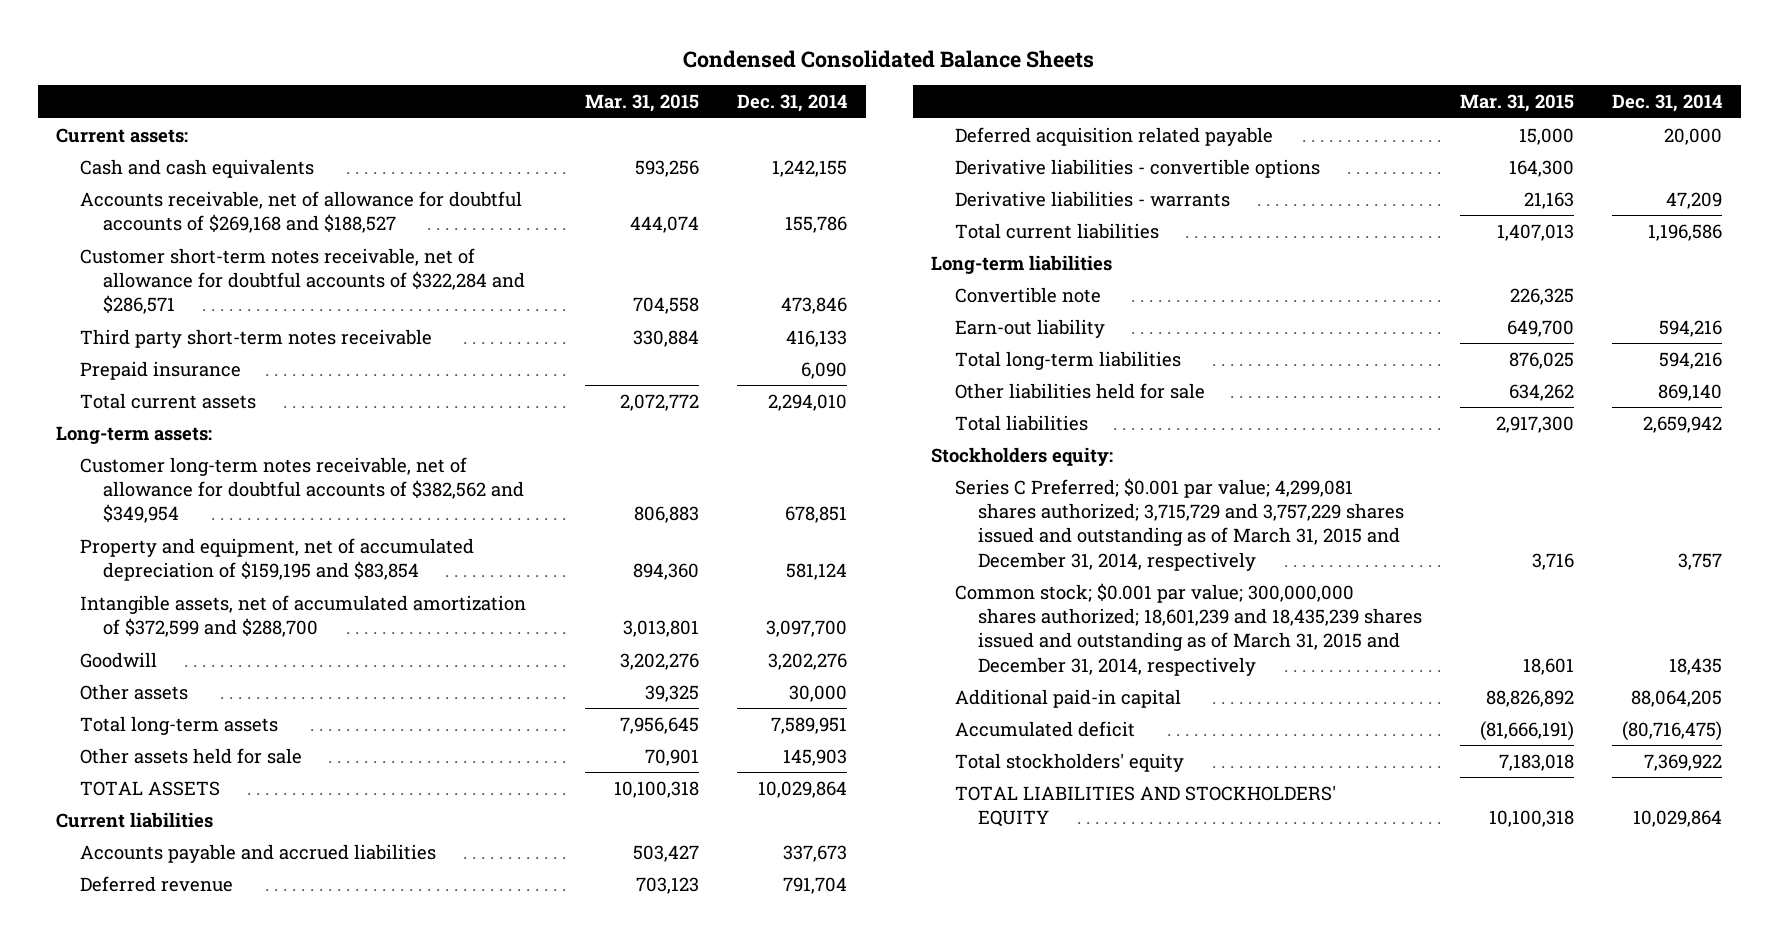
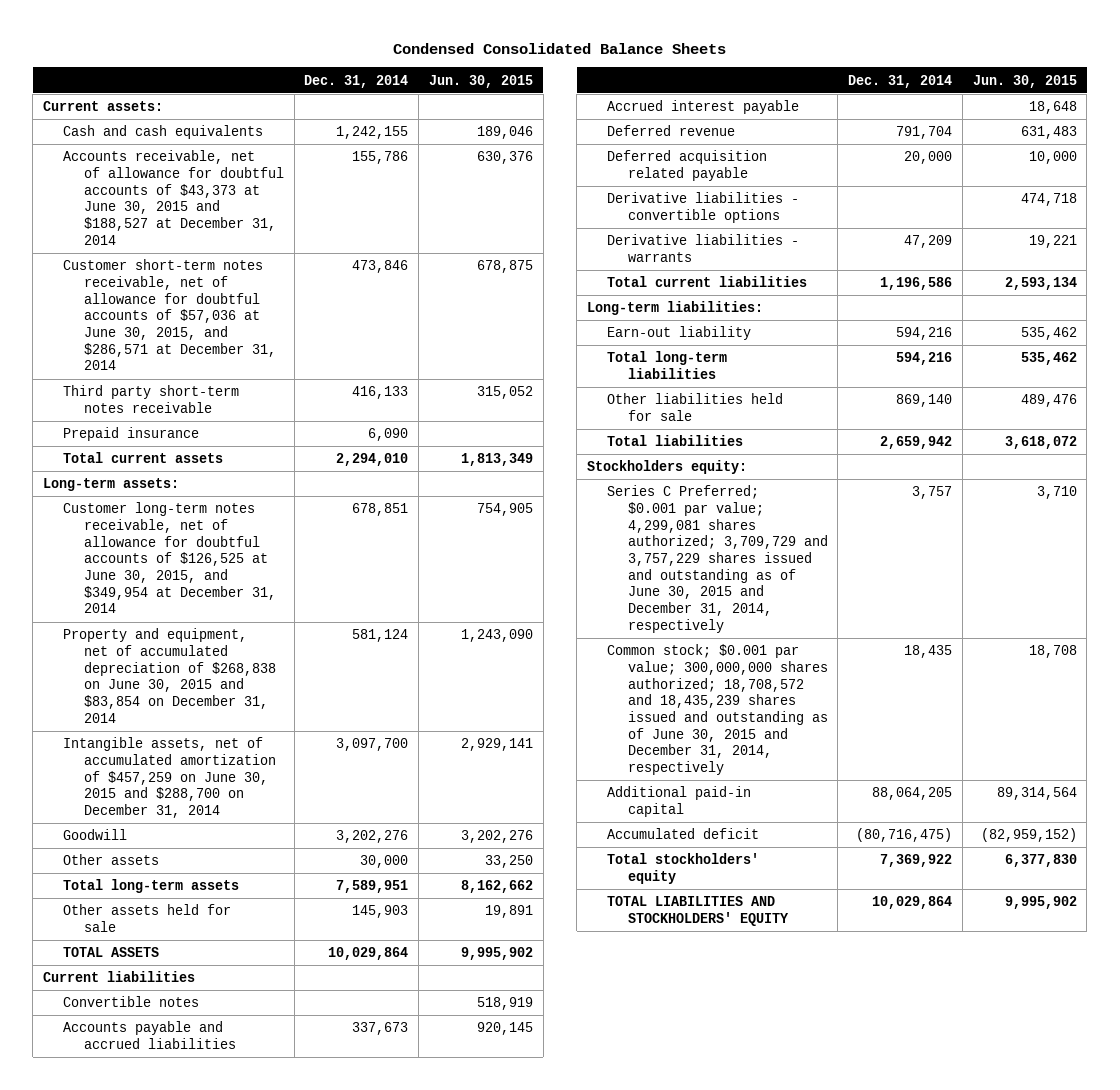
[585,94,700,113] Mar. 31, 2015 -> none
none -> [428,74,533,88] Jun. 30, 2015
[79,190,522,234] Accounts receivable, net of allowance for doubtful accounts of $269,168 and $188,527 -> [63,150,284,245] Accounts receivable, net of allowance for doubtful accounts of $43,373 at June 30, 2015 and $188,527 at December 31, 2014
[79,247,526,315] Customer short-term notes receivable, net of allowance for doubtful accounts of $322,284 and $286,571 -> [63,259,276,371] Customer short-term notes receivable, net of allowance for doubtful accounts of $57,036 at June 30, 2015, and $286,571 at December 31, 2014
[79,456,525,524] Customer long-term notes receivable, net of allowance for doubtful accounts of $382,562 and $349,954 -> [63,502,276,614] Customer long-term notes receivable, net of allowance for doubtful accounts of $126,525 at June 30, 2015, and $349,954 at December 31, 2014
[79,537,474,582] Property and equipment, net of accumulated depreciation of $159,195 and $83,854 -> [63,628,276,723] Property and equipment, net of accumulated depreciation of $268,838 on June 30, 2015 and $83,854 on December 31, 2014
[79,594,526,638] Intangible assets, net of accumulated amortization of $372,599 and $288,700 -> [63,737,276,819] Intangible assets, net of accumulated amortization of $457,259 on June 30, 2015 and $288,700 on December 31, 2014
none -> [63,996,200,1008] Convertible notes
none -> [607,100,800,115] Accrued interest payable
[954,286,1101,303] Convertible note -> none
[931,254,1113,274] Long-term liabilities -> [587,301,764,316] Long-term liabilities:
[954,477,1405,571] Series C Preferred; $0.001 par value; 4,299,081 shares authorized; 3,715,729 and 3,757,229 shares issued and outstanding as of March 31, 2015 and December 31, 2014, respectively -> [607,485,828,633] Series C Preferred; $0.001 par value; 4,299,081 shares authorized; 3,709,729 and 3,757,229 shares issued and outstanding as of June 30, 2015 and December 31, 2014, respectively
[954,582,1423,676] Common stock; $0.001 par value; 300,000,000 shares authorized; 18,601,239 and 18,435,239 shares issued and outstanding as of March 31, 2015 and December 31, 2014, respectively -> [607,644,828,776] Common stock; $0.001 par value; 300,000,000 shares authorized; 18,708,572 and 18,435,239 shares issued and outstanding as of June 30, 2015 and December 31, 2014, respectively

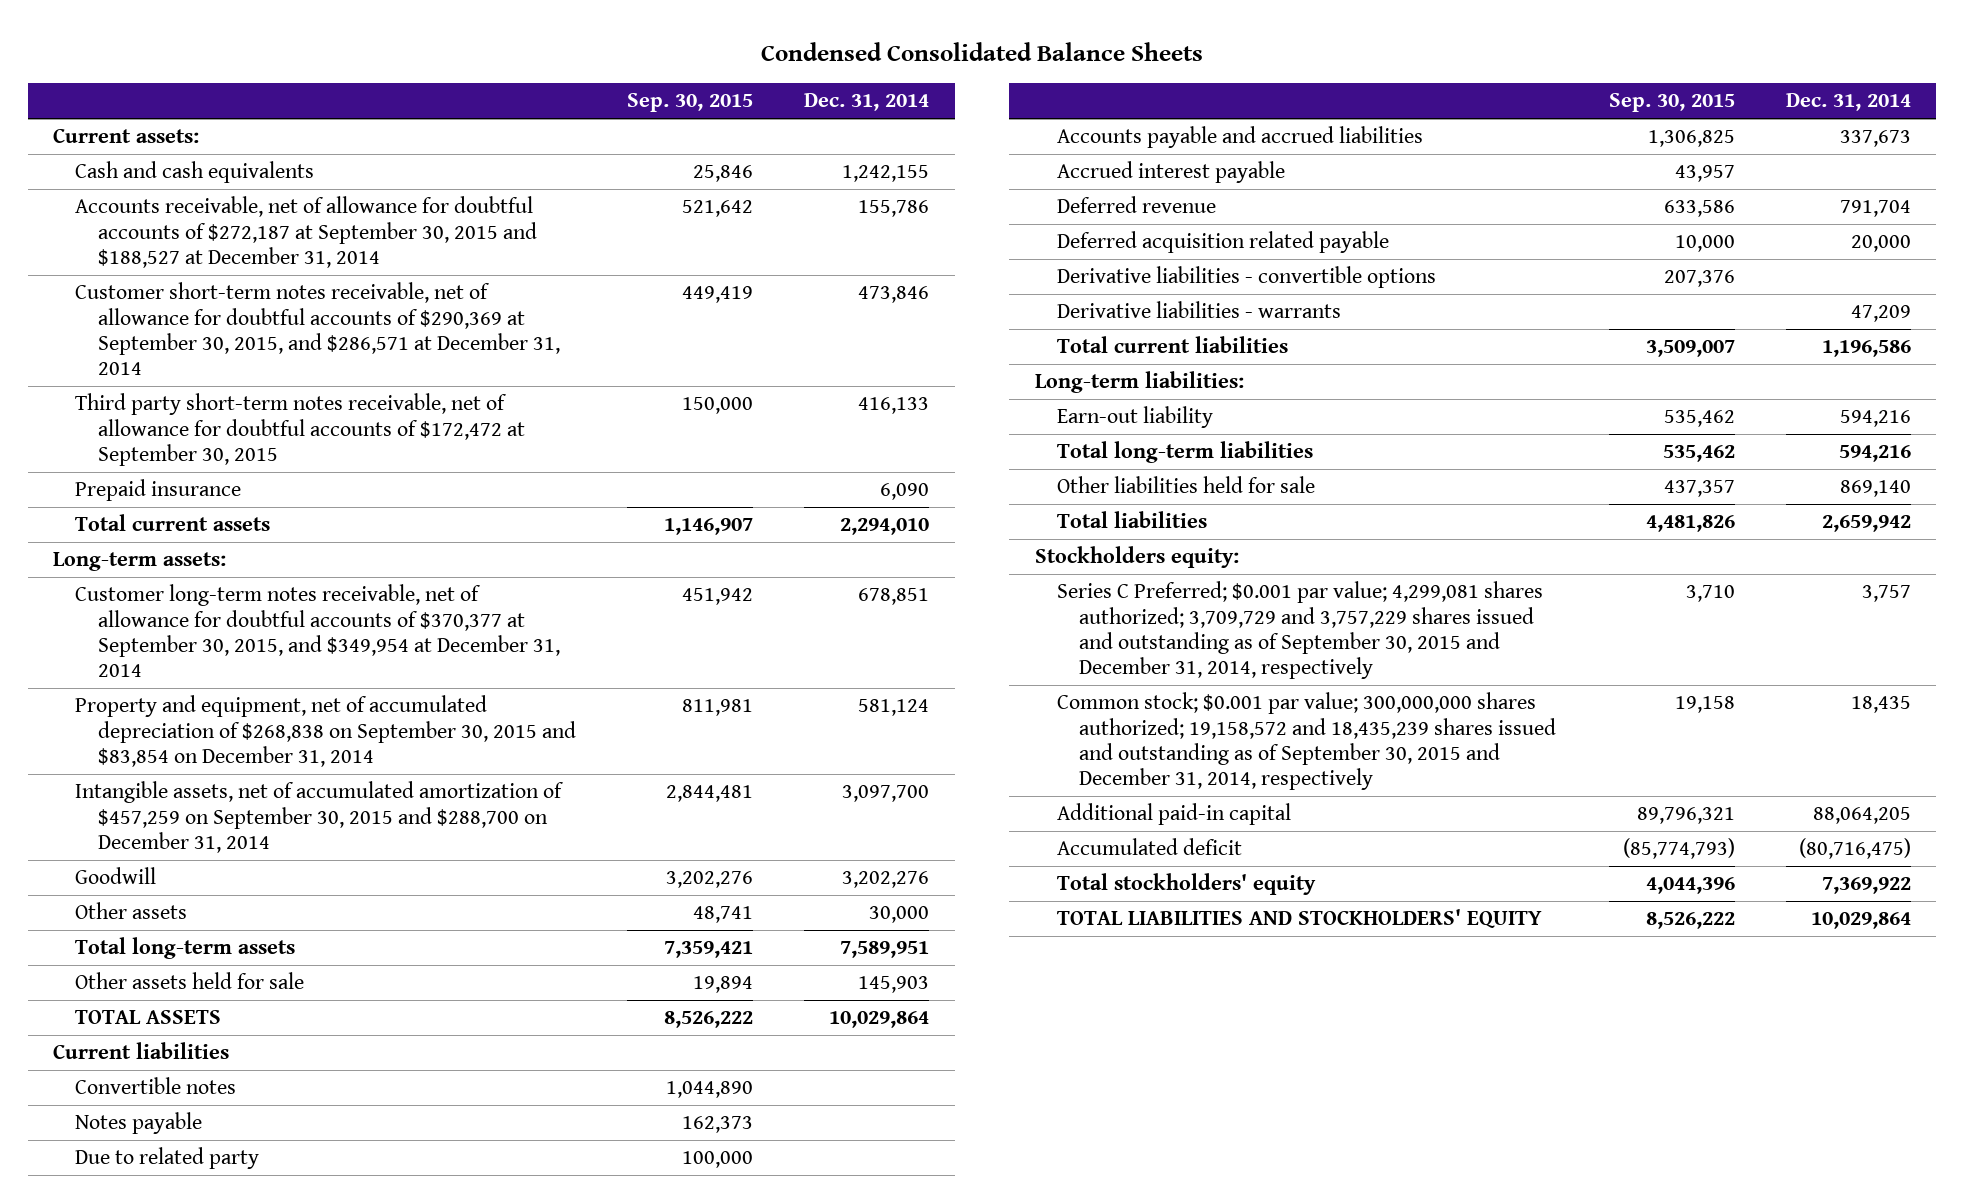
[428,74,533,88] Jun. 30, 2015 -> none
none -> [626,93,753,113] Sep. 30, 2015
[63,150,284,245] Accounts receivable, net of allowance for doubtful accounts of $43,373 at June 30, 2015 and $188,527 at December 31, 2014 -> [75,196,537,268] Accounts receivable, net of allowance for doubtful accounts of $272,187 at September 30, 2015 and $188,527 at December 31, 2014
[63,259,276,371] Customer short-term notes receivable, net of allowance for doubtful accounts of $57,036 at June 30, 2015, and $286,571 at December 31, 2014 -> [75,282,560,376] Customer short-term notes receivable, net of allowance for doubtful accounts of $290,369 at September 30, 2015, and $286,571 at December 31, 2014
[63,385,240,413] Third party short-term notes receivable -> [75,393,525,466] Third party short-term notes receivable, net of allowance for doubtful accounts of $172,472 at September 30, 2015
[63,502,276,614] Customer long-term notes receivable, net of allowance for doubtful accounts of $126,525 at June 30, 2015, and $349,954 at December 31, 2014 -> [75,584,560,678] Customer long-term notes receivable, net of allowance for doubtful accounts of $370,377 at September 30, 2015, and $349,954 at December 31, 2014
[63,628,276,723] Property and equipment, net of accumulated depreciation of $268,838 on June 30, 2015 and $83,854 on December 31, 2014 -> [75,695,576,767] Property and equipment, net of accumulated depreciation of $268,838 on September 30, 2015 and $83,854 on December 31, 2014
[63,737,276,819] Intangible assets, net of accumulated amortization of $457,259 on June 30, 2015 and $288,700 on December 31, 2014 -> [75,781,565,853] Intangible assets, net of accumulated amortization of $457,259 on September 30, 2015 and $288,700 on December 31, 2014
none -> [75,1112,203,1135] Notes payable
none -> [75,1147,260,1170] Due to related party
[607,485,828,633] Series C Preferred; $0.001 par value; 4,299,081 shares authorized; 3,709,729 and 3,757,229 shares issued and outstanding as of June 30, 2015 and December 31, 2014, respectively -> [1057,581,1544,680] Series C Preferred; $0.001 par value; 4,299,081 shares authorized; 3,709,729 and 3,757,229 shares issued and outstanding as of September 30, 2015 and December 31, 2014, respectively
[607,644,828,776] Common stock; $0.001 par value; 300,000,000 shares authorized; 18,708,572 and 18,435,239 shares issued and outstanding as of June 30, 2015 and December 31, 2014, respectively -> [1057,692,1557,791] Common stock; $0.001 par value; 300,000,000 shares authorized; 19,158,572 and 18,435,239 shares issued and outstanding as of September 30, 2015 and December 31, 2014, respectively

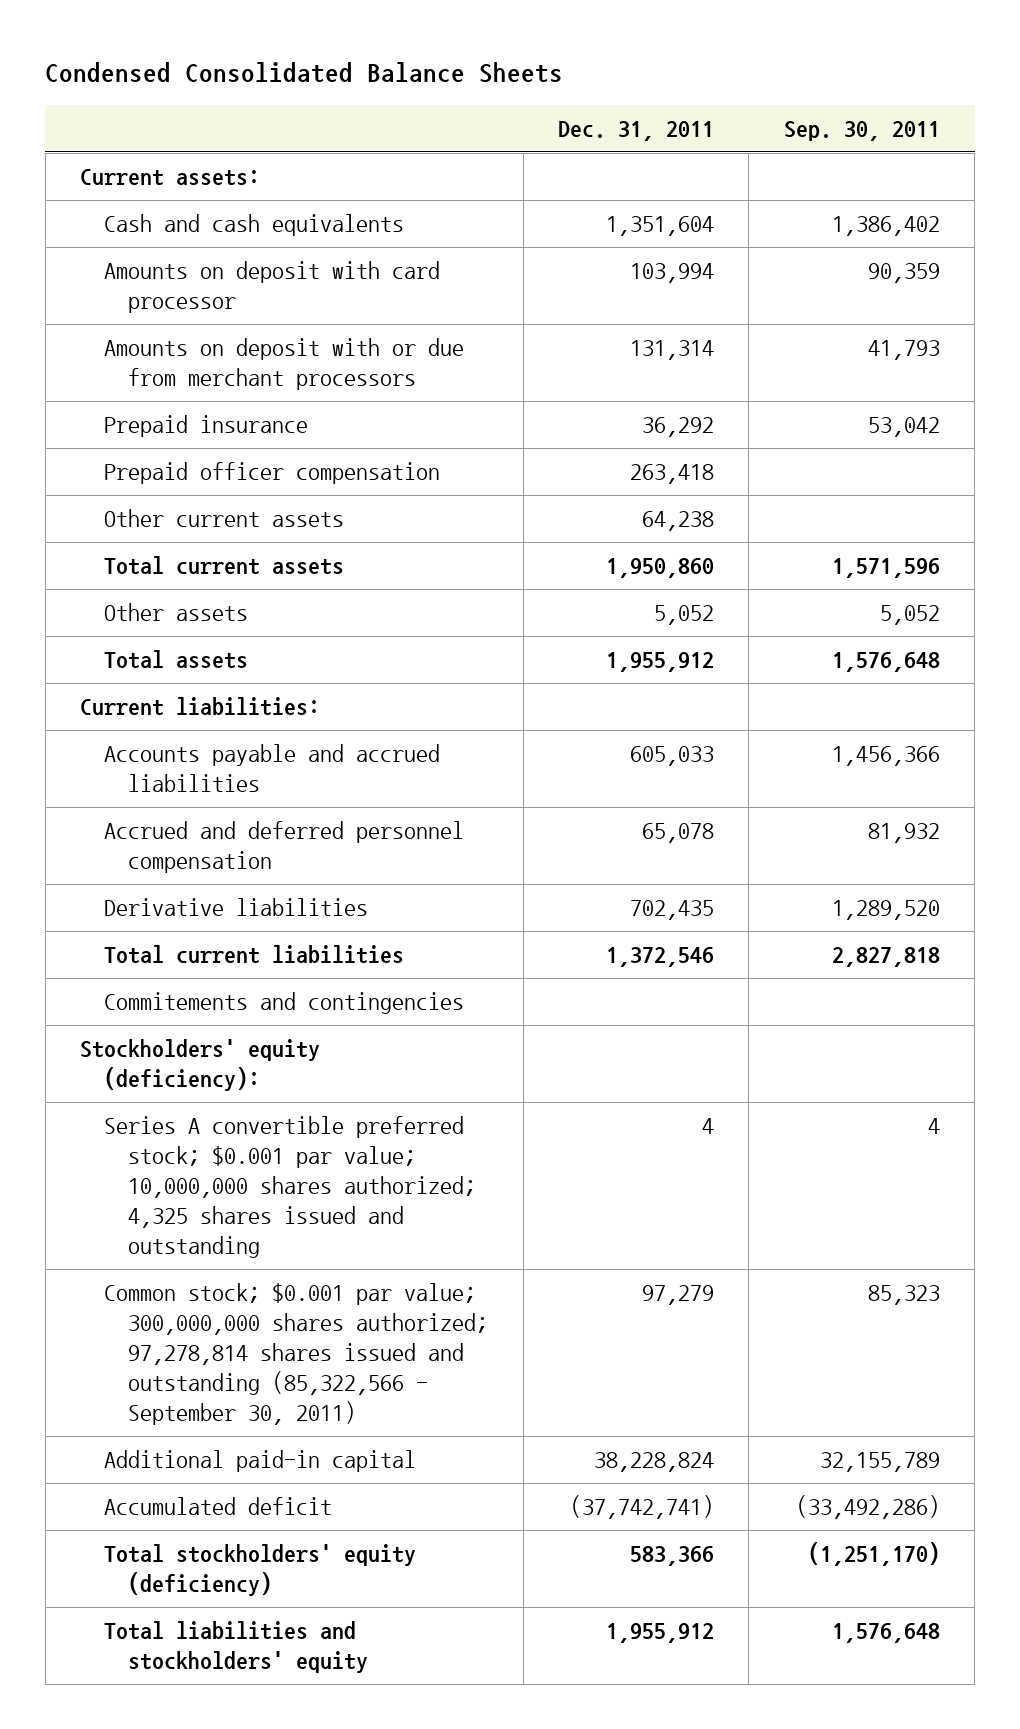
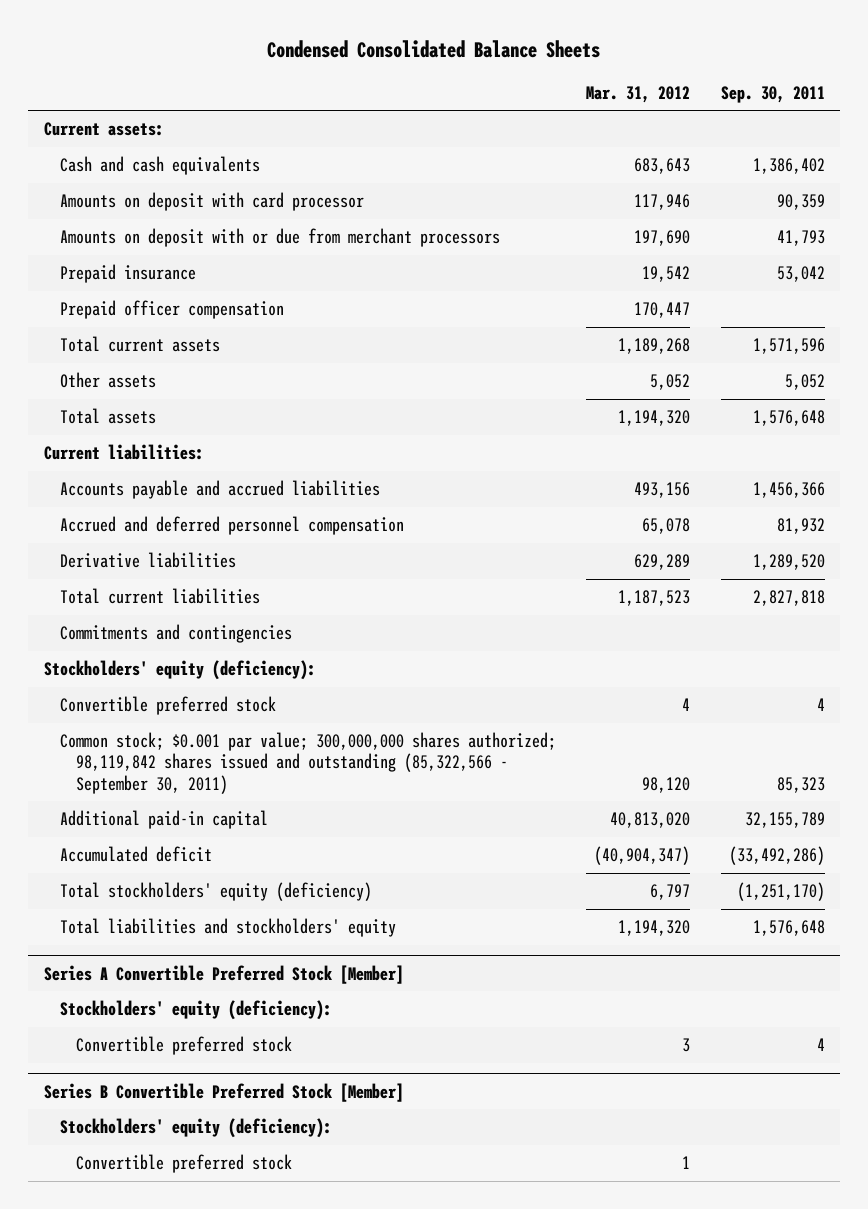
[558,120,715,141] Dec. 31, 2011 -> none
none -> [586,85,691,103] Mar. 31, 2012
[104,508,345,527] Other current assets -> none
[104,991,465,1014] Commitements and contingencies -> [59,624,292,644] Commitments and contingencies
[104,1115,477,1259] Series A convertible preferred stock; $0.001 par value; 10,000,000 shares authorized; 4,325 shares issued and outstanding -> [59,696,276,716] Convertible preferred stock
[104,1282,489,1426] Common stock; $0.001 par value; 300,000,000 shares authorized; 97,278,814 shares issued and outstanding (85,322,566 - September 30, 2011) -> [59,732,556,794] Common stock; $0.001 par value; 300,000,000 shares authorized; 98,119,842 shares issued and outstanding (85,322,566 - September 30, 2011)
none -> [43,964,404,984] Series A Convertible Preferred Stock [Member]
none -> [59,1000,332,1021] Stockholders' equity (deficiency):
none -> [76,1036,293,1056] Convertible preferred stock
none -> [43,1082,404,1102] Series B Convertible Preferred Stock [Member]
none -> [59,1118,332,1139] Stockholders' equity (deficiency):
none -> [76,1154,293,1174] Convertible preferred stock

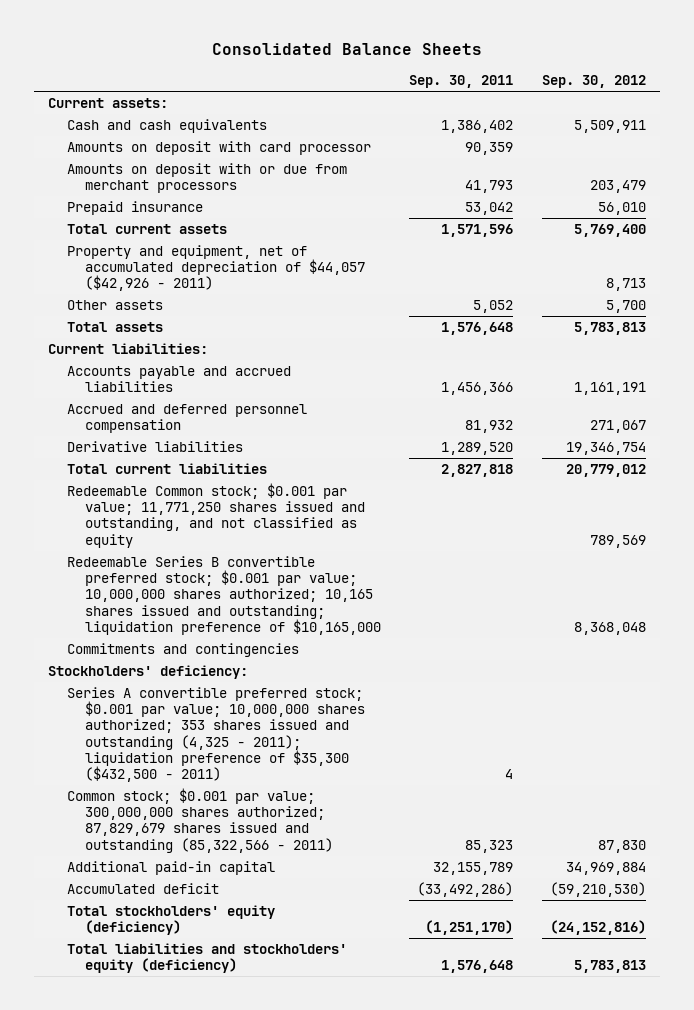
[267,39,601,58] Condensed Consolidated Balance Sheets -> [211,43,482,56] Consolidated Balance Sheets
[586,85,691,103] Mar. 31, 2012 -> none
none -> [541,75,646,89] Sep. 30, 2012
[59,300,284,320] Prepaid officer compensation -> none
none -> [66,245,366,292] Property and equipment, net of accumulated depreciation of $44,057 ($42,926 - 2011)
none -> [66,483,366,548] Redeemable Common stock; $0.001 par value; 11,771,250 shares issued and outstanding, and not classified as equity
none -> [66,556,382,635] Redeemable Series B convertible preferred stock; $0.001 par value; 10,000,000 shares authorized; 10,165 shares issued and outstanding; liquidation preference of $10,165,000
[43,660,316,681] Stockholders' equity (deficiency): -> [48,665,249,680] Stockholders' deficiency:
[59,696,276,716] Convertible preferred stock -> [66,687,366,782] Series A convertible preferred stock; $0.001 par value; 10,000,000 shares authorized; 353 shares issued and outstanding (4,325 - 2011); liquidation preference of $35,300 ($432,500 - 2011)
[59,732,556,794] Common stock; $0.001 par value; 300,000,000 shares authorized; 98,119,842 shares issued and outstanding (85,322,566 - September 30, 2011) -> [66,788,334,853] Common stock; $0.001 par value; 300,000,000 shares authorized; 87,829,679 shares issued and outstanding (85,322,566 - 2011)
[43,964,404,984] Series A Convertible Preferred Stock [Member] -> none
[59,1000,332,1021] Stockholders' equity (deficiency): -> none
[76,1036,293,1056] Convertible preferred stock -> none
[43,1082,404,1102] Series B Convertible Preferred Stock [Member] -> none
[59,1118,332,1139] Stockholders' equity (deficiency): -> none
[76,1154,293,1174] Convertible preferred stock -> none
[59,918,396,938] Total liabilities and stockholders' equity -> [66,943,347,974] Total liabilities and stockholders' equity (deficiency)

